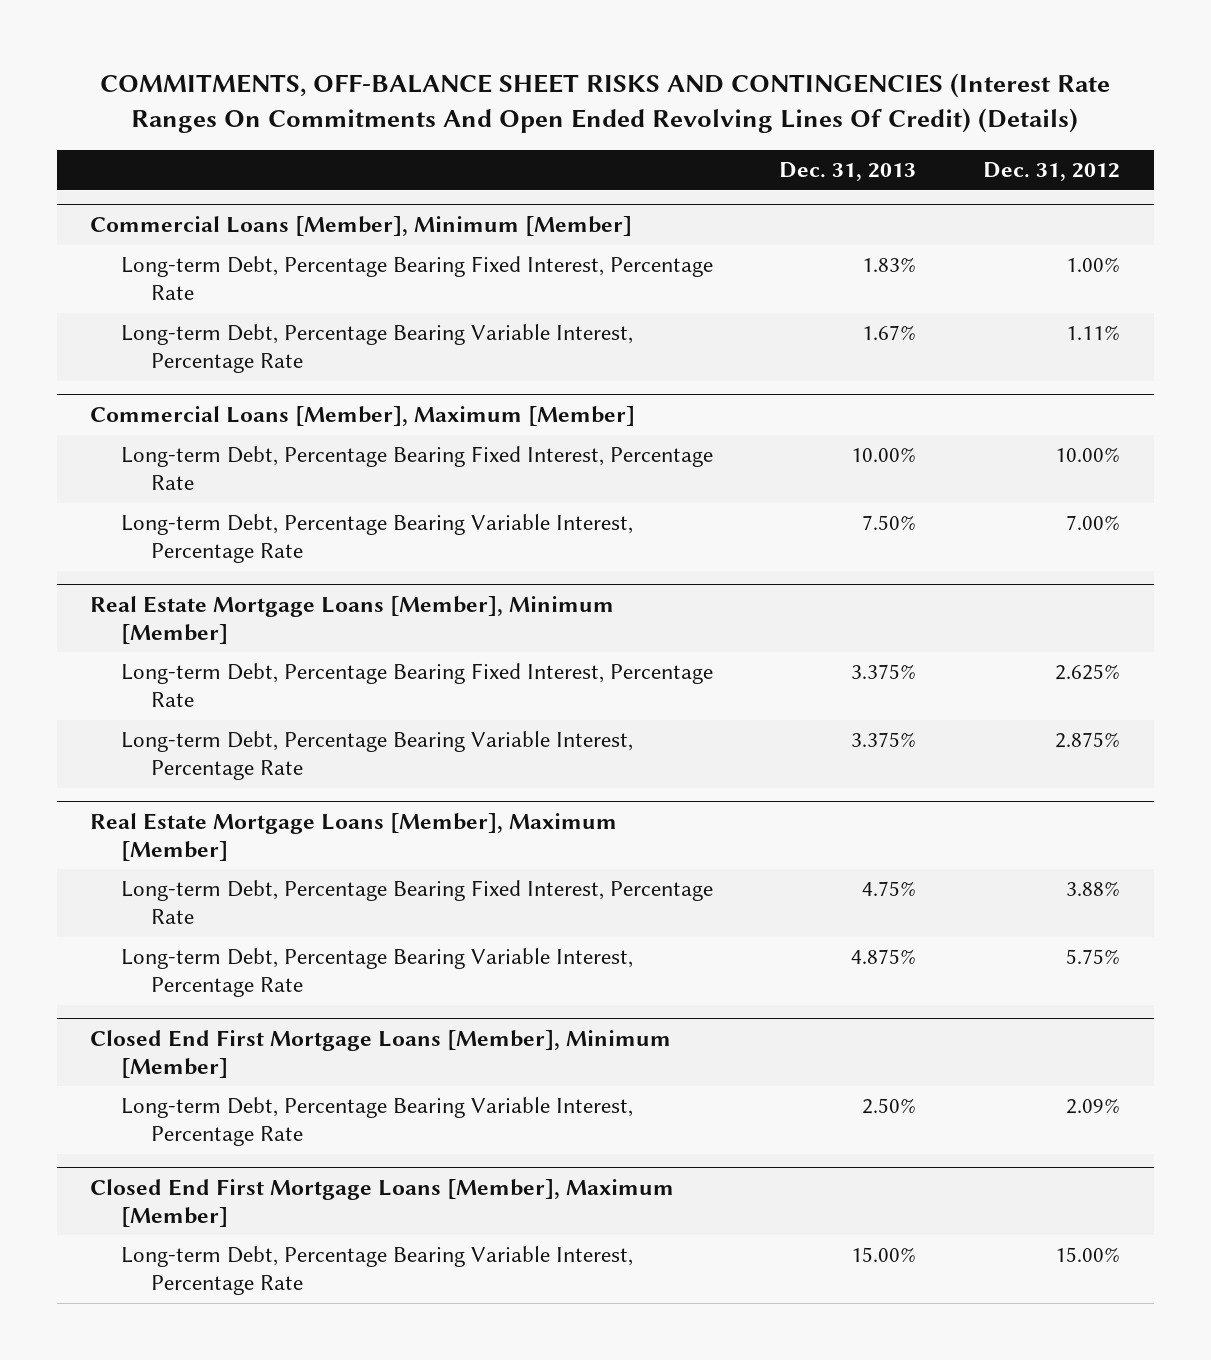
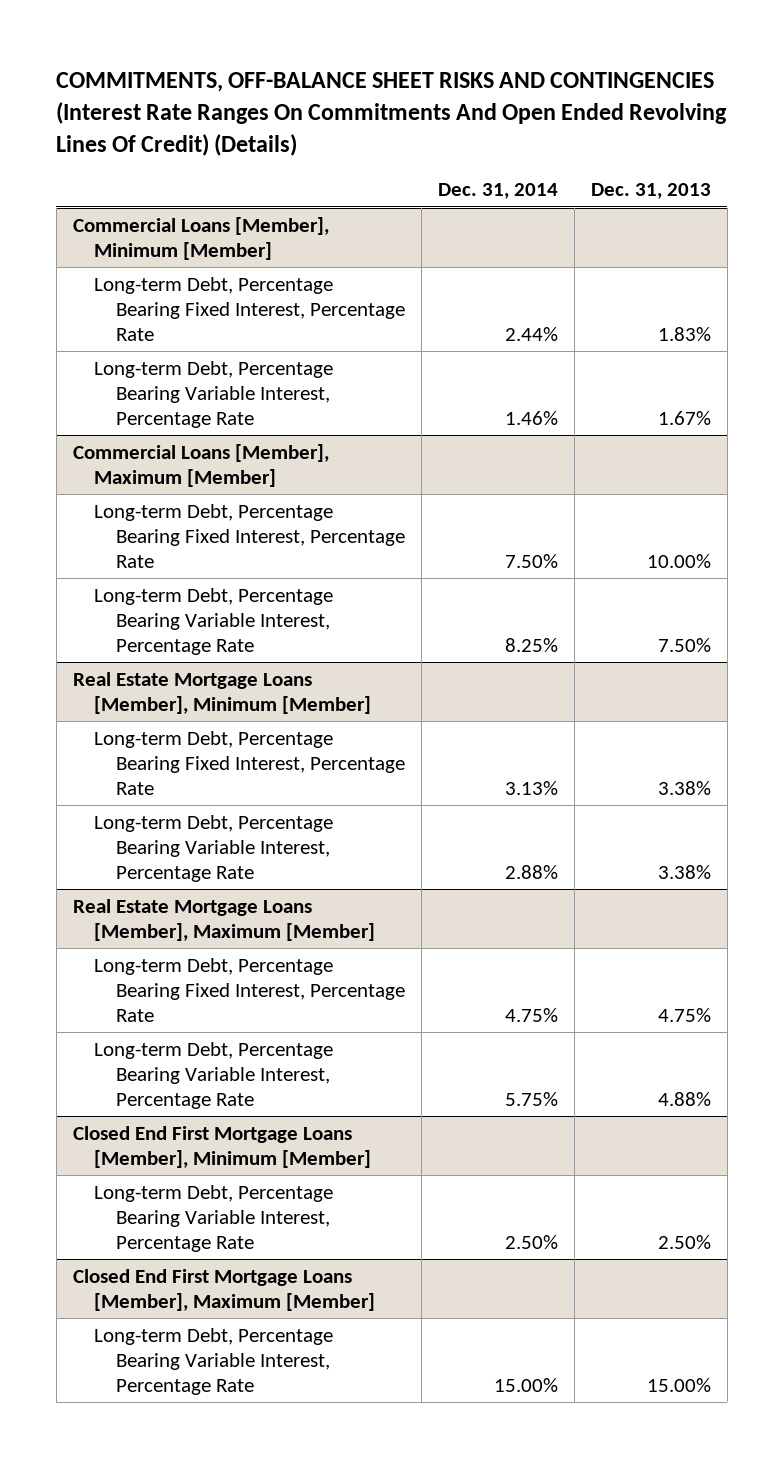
[983,162,1121,182] Dec. 31, 2012 -> none
none -> [437,183,558,200] Dec. 31, 2014
[851,664,917,680] 3.375% -> [657,780,711,795] 3.38%
[851,732,917,748] 3.375% -> [657,864,711,879] 3.38%
[851,949,917,965] 4.875% -> [657,1091,711,1106] 4.88%

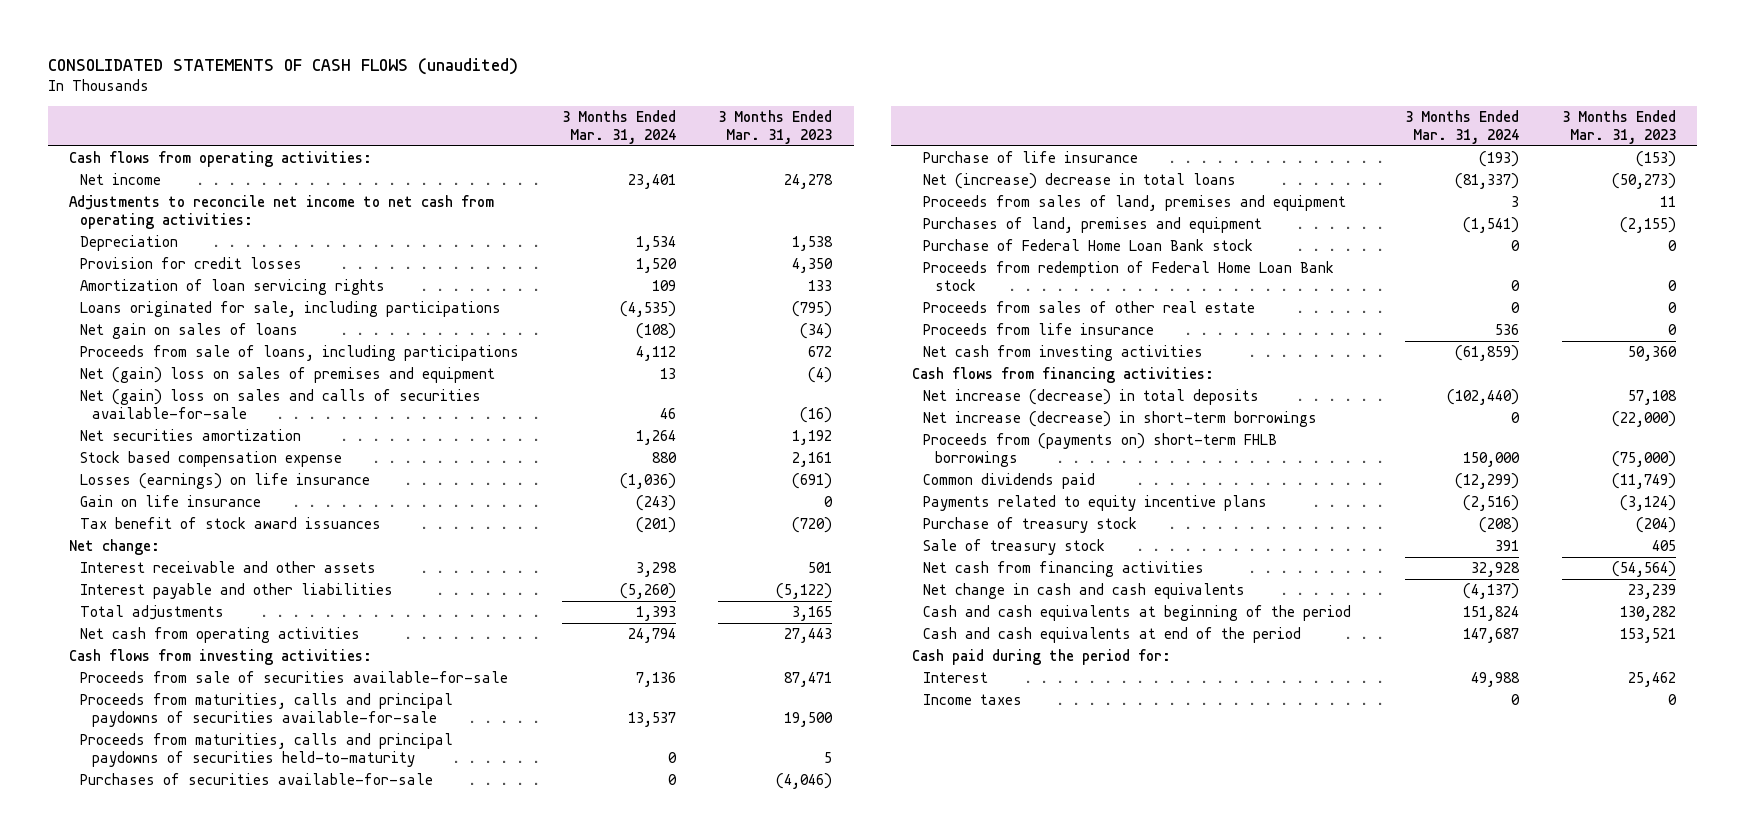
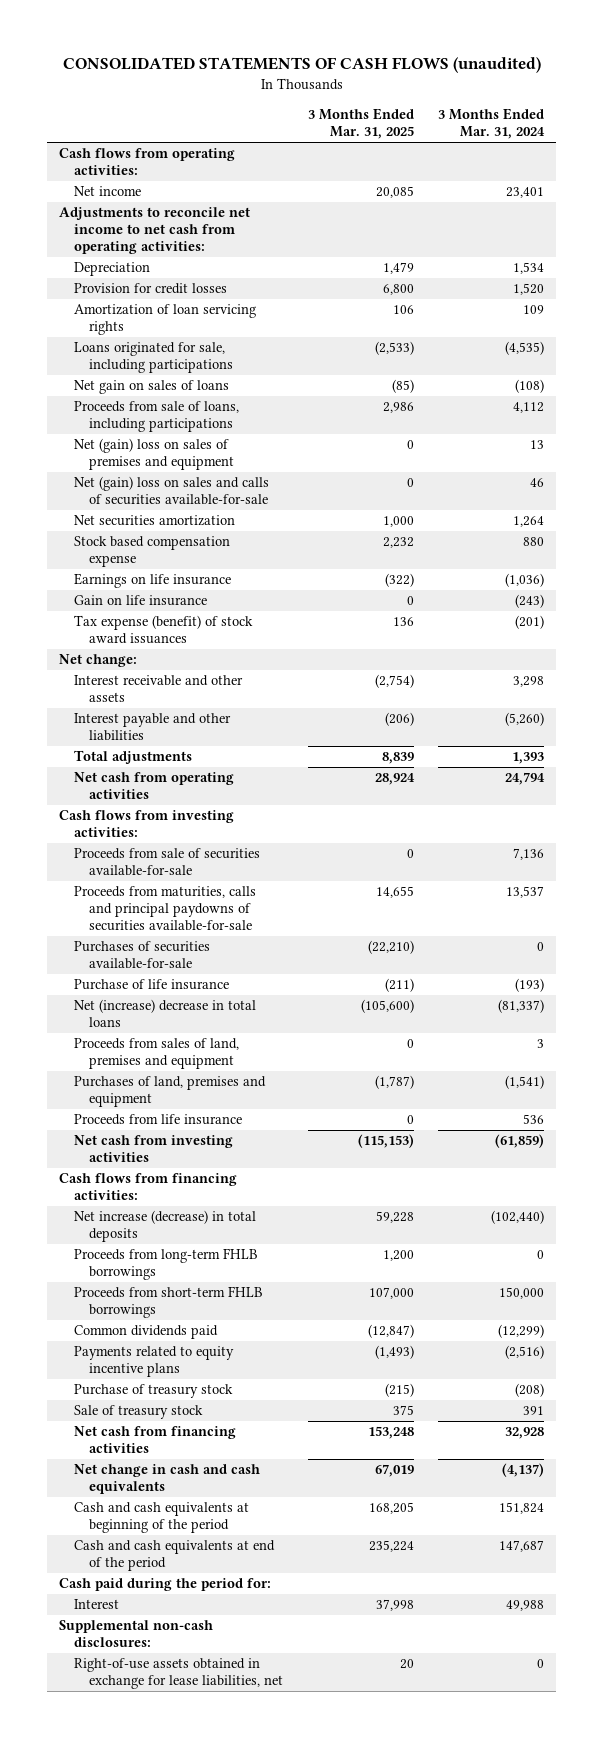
[718,110,833,144] 3 Months Ended Mar. 31, 2023 -> none
none -> [307,108,414,140] 3 Months Ended Mar. 31, 2025
[80,473,371,490] Losses (earnings) on life insurance -> [73,573,231,589] Earnings on life insurance
[80,517,382,530] Tax benefit of stock award issuances -> [73,615,253,645] Tax expense (benefit) of stock award issuances
[80,733,454,767] Proceeds from maturities, calls and principal paydowns of securities held-to-maturity -> none
[923,239,1254,252] Purchase of Federal Home Loan Bank stock -> none
[923,261,1335,291] Proceeds from redemption of Federal Home Loan Bank stock -> none
[923,301,1256,314] Proceeds from sales of other real estate -> none
[923,411,1318,428] Net increase (decrease) in short-term borrowings -> none
none -> [73,1248,258,1281] Proceeds from long-term FHLB borrowings
[923,433,1278,467] Proceeds from (payments on) short-term FHLB borrowings -> [73,1286,263,1319] Proceeds from short-term FHLB borrowings
[923,694,1023,706] Income taxes -> none
none -> [58,1620,213,1648] Supplemental non-cash disclosures:
none -> [73,1658,284,1690] Right-of-use assets obtained in exchange for lease liabilities, net

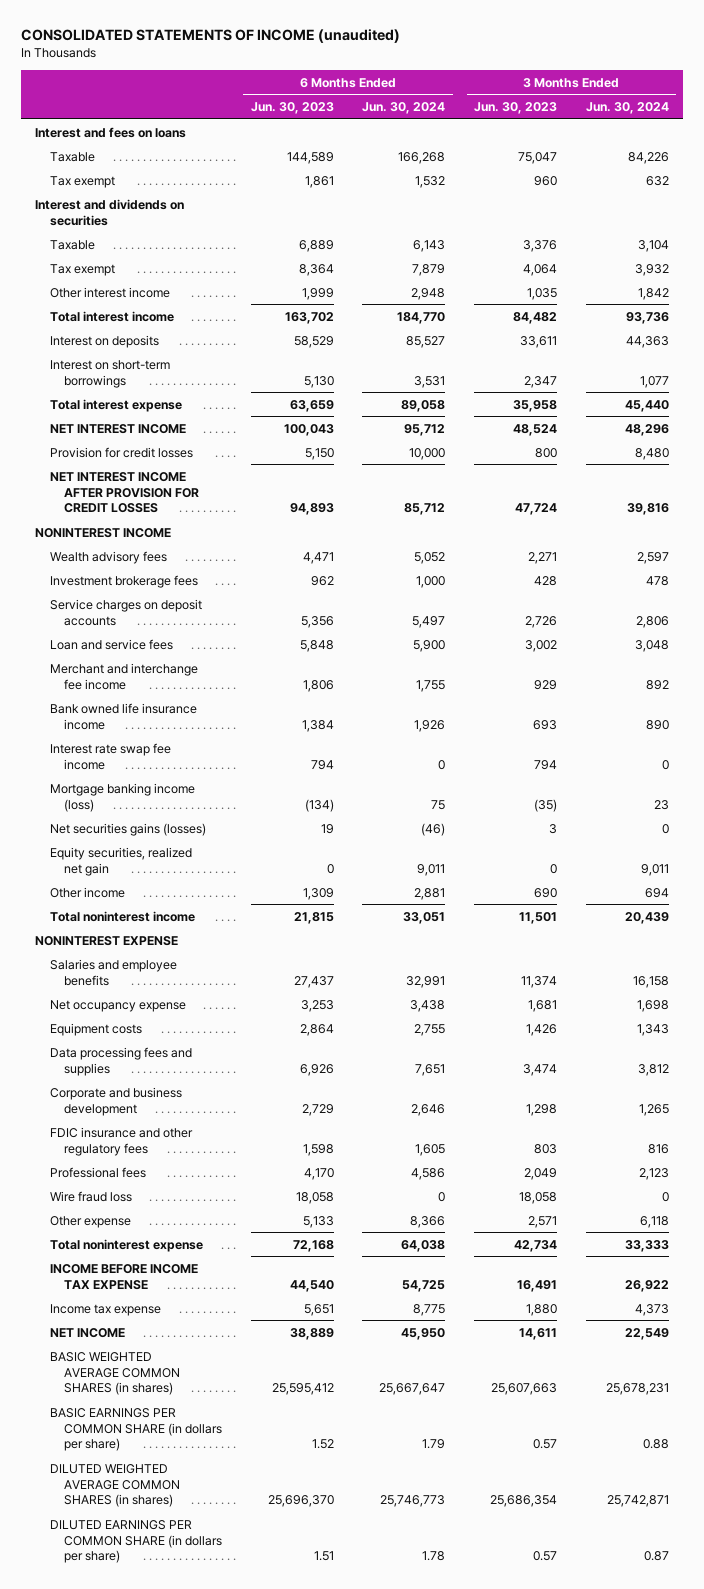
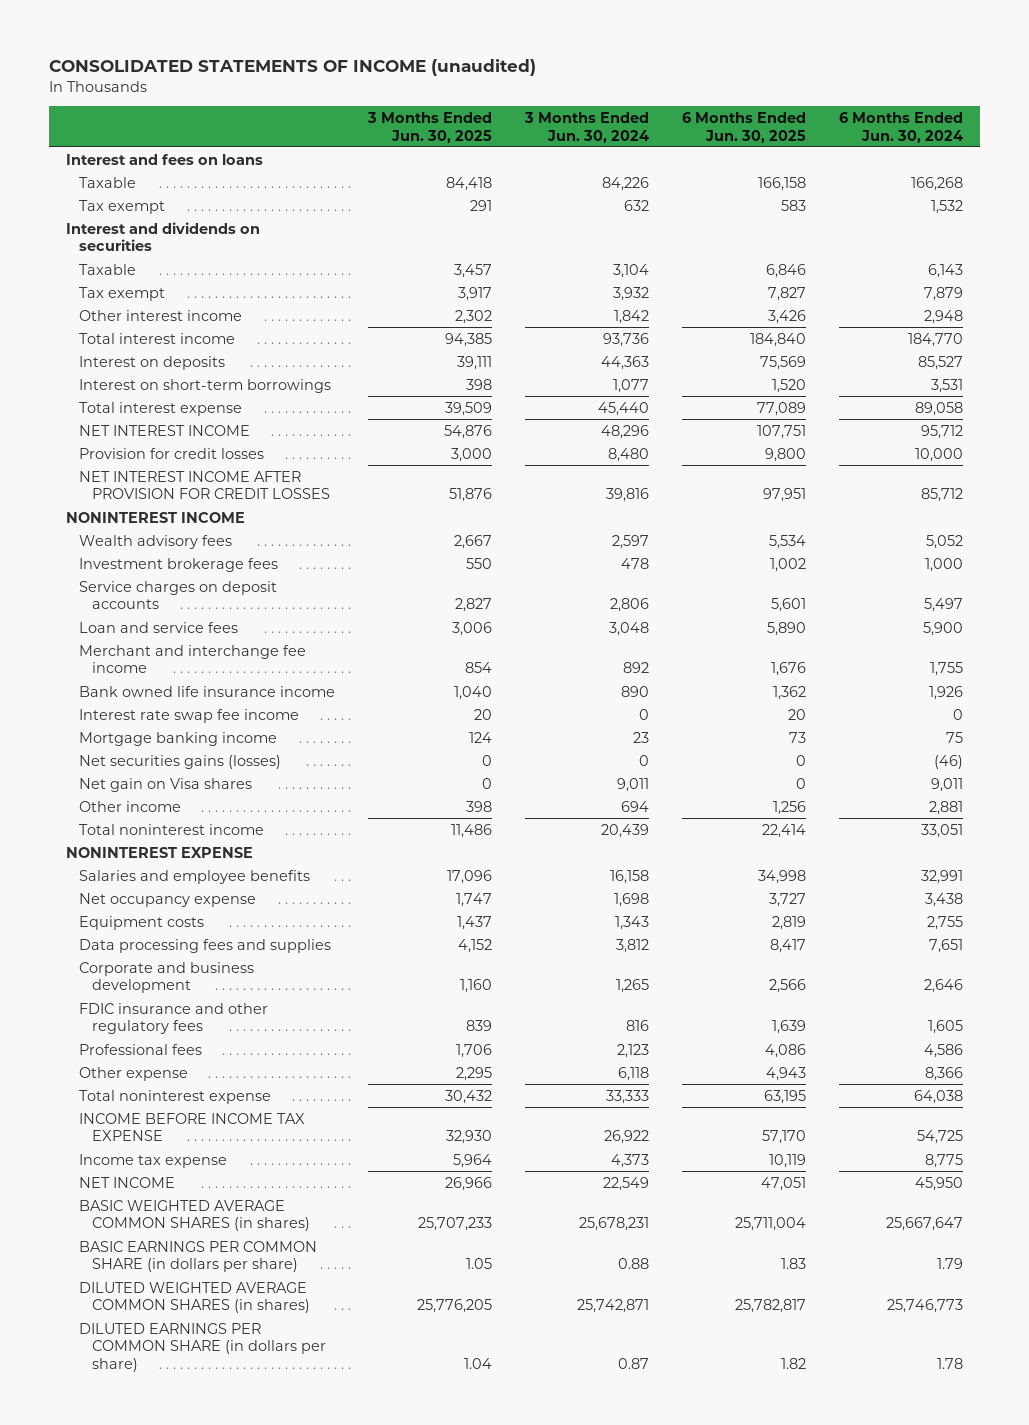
[250,101,334,114] Jun. 30, 2023 -> none
[474,101,558,114] Jun. 30, 2023 -> none
none -> [367,111,493,143] 3 Months Ended Jun. 30, 2025
none -> [682,111,807,143] 6 Months Ended Jun. 30, 2025
[49,782,195,812] Mortgage banking income (loss) -> [78,731,277,746] Mortgage banking income
[49,846,192,876] Equity securities, realized net gain -> [78,777,252,792] Net gain on Visa shares
[49,1190,132,1202] Wire fraud loss -> none

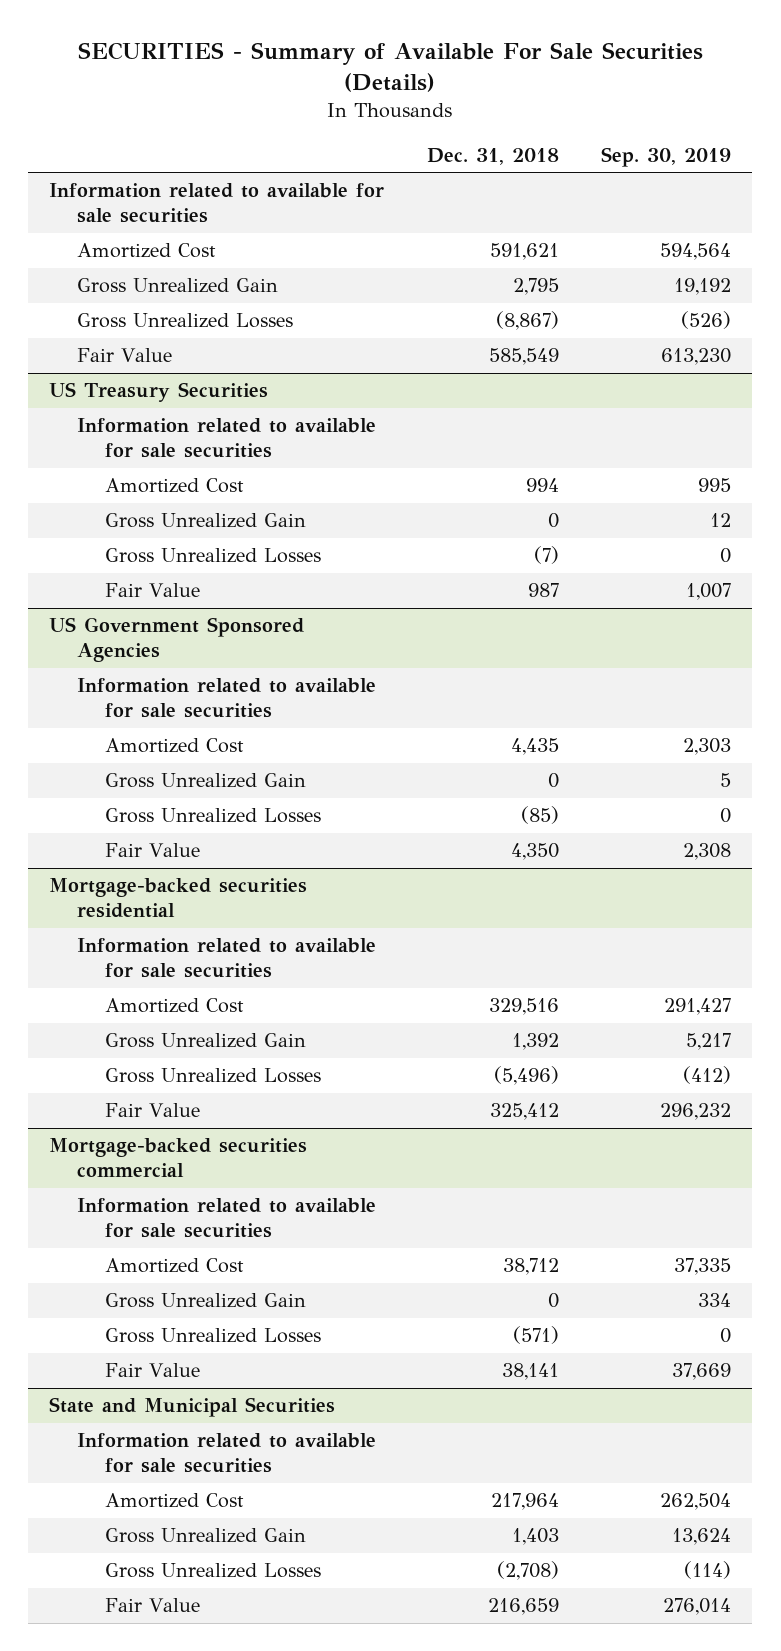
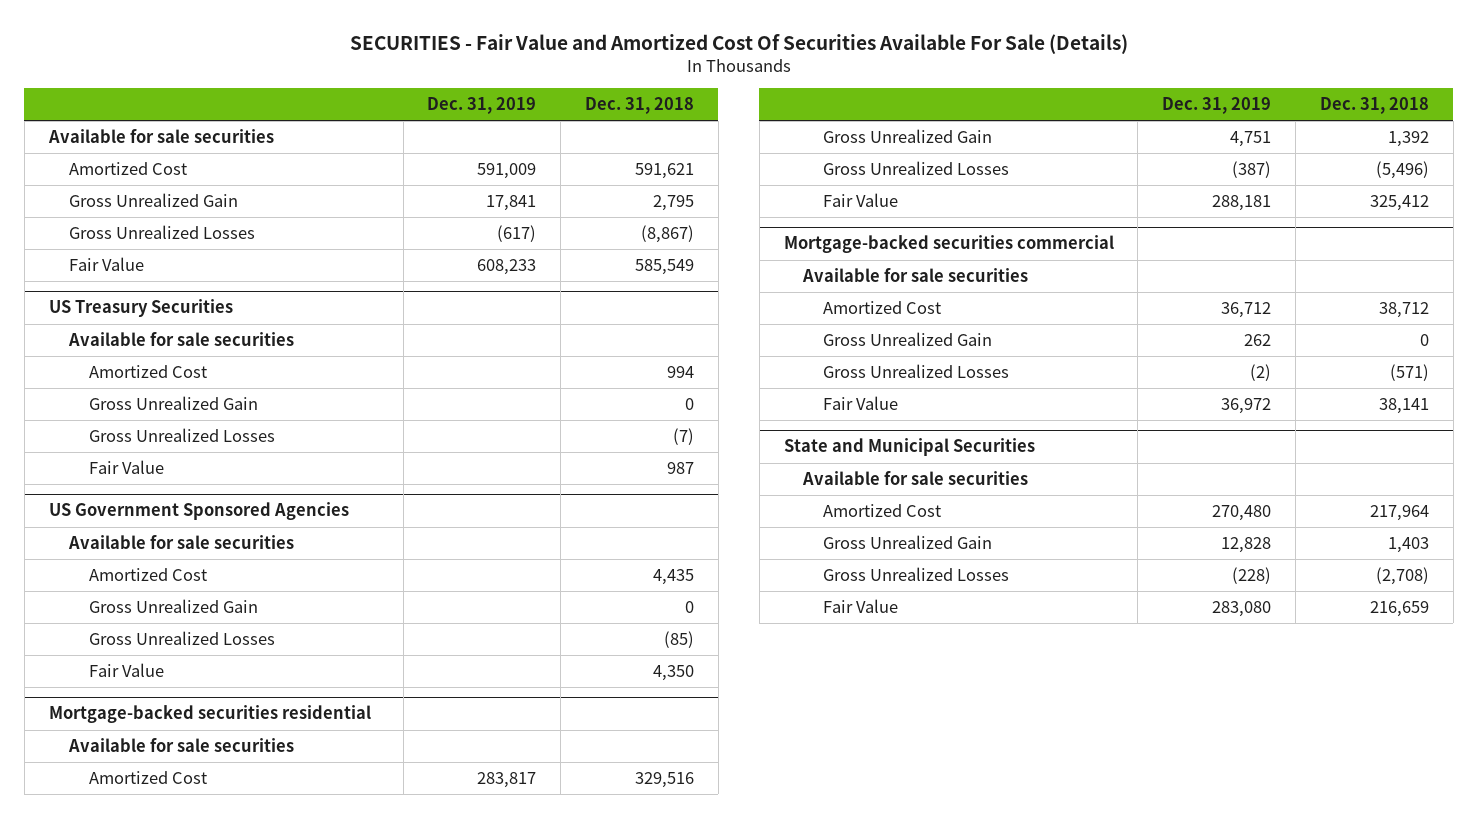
[78,42,704,93] SECURITIES - Summary of Available For Sale Securities (Details) -> [349,33,1128,54] SECURITIES - Fair Value and Amortized Cost Of Securities Available For Sale (Details)
[601,146,732,167] Sep. 30, 2019 -> none
none -> [427,97,537,115] Dec. 31, 2019
[49,183,385,224] Information related to available for sale securities -> [47,129,274,144] Available for sale securities
[77,418,377,459] Information related to available for sale securities -> [67,332,294,347] Available for sale securities
[77,678,377,719] Information related to available for sale securities -> [67,535,294,550] Available for sale securities
[77,938,377,979] Information related to available for sale securities -> [67,738,294,753] Available for sale securities
[77,1198,377,1239] Information related to available for sale securities -> [802,268,1029,283] Available for sale securities
[77,1433,377,1474] Information related to available for sale securities -> [802,471,1029,486] Available for sale securities

